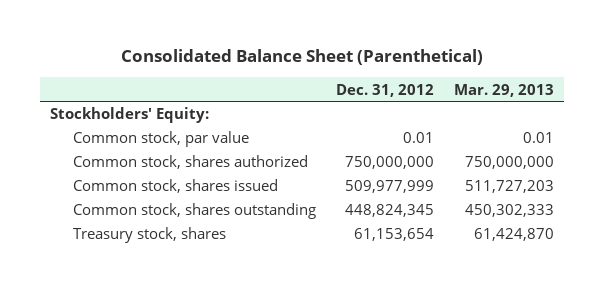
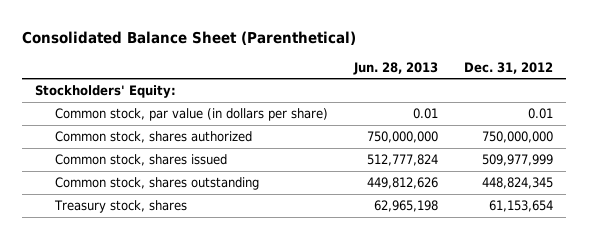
[454,83,555,97] Mar. 29, 2013 -> none
none -> [353,61,439,75] Jun. 28, 2013
[72,131,249,148] Common stock, par value -> [54,108,328,122] Common stock, par value (in dollars per share)

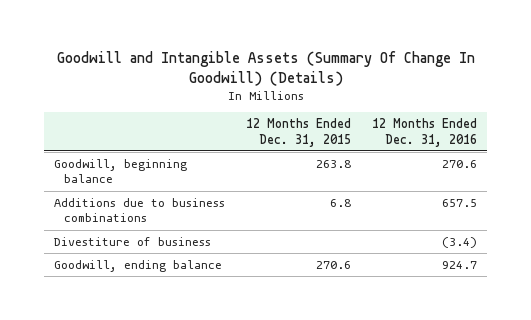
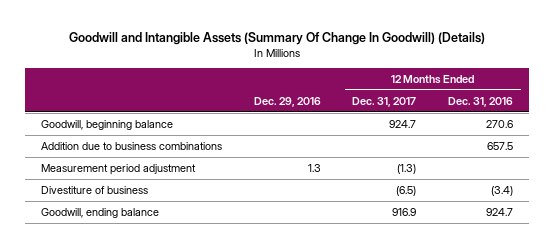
[246,117,352,147] 12 Months Ended Dec. 31, 2015 -> none
none -> [253,96,321,107] Dec. 29, 2016
none -> [352,96,417,107] Dec. 31, 2017
[54,197,226,223] Additions due to business combinations -> [41,141,223,150] Addition due to business combinations
none -> [41,163,197,175] Measurement period adjustment

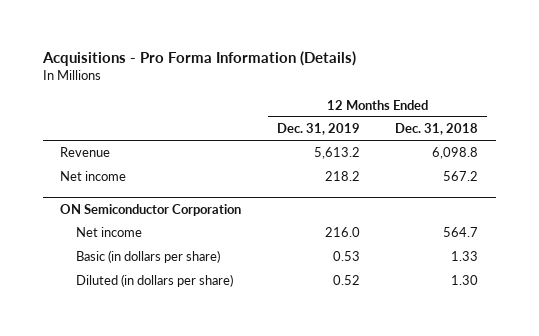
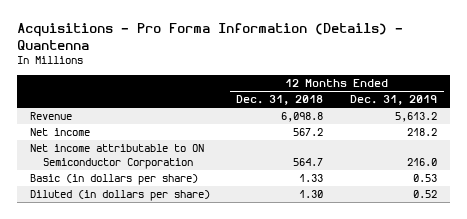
[41,50,356,66] Acquisitions - Pro Forma Information (Details) -> [16,23,403,50] Acquisitions - Pro Forma Information (Details) - Quantenna
[60,203,242,216] ON Semiconductor Corporation -> none
[75,227,142,238] Net income -> [29,144,204,169] Net income attributable to ON Semiconductor Corporation

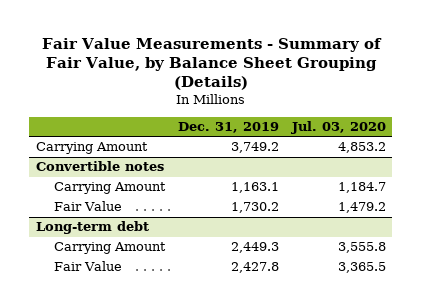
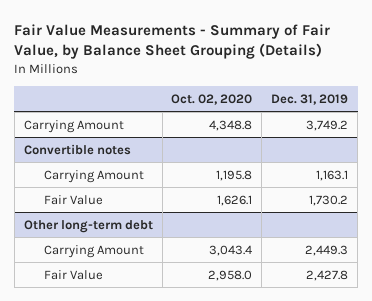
[290,121,386,135] Jul. 03, 2020 -> none
none -> [171,93,253,105] Oct. 02, 2020
[35,221,149,235] Long-term debt -> [23,219,153,233] Other long-term debt

